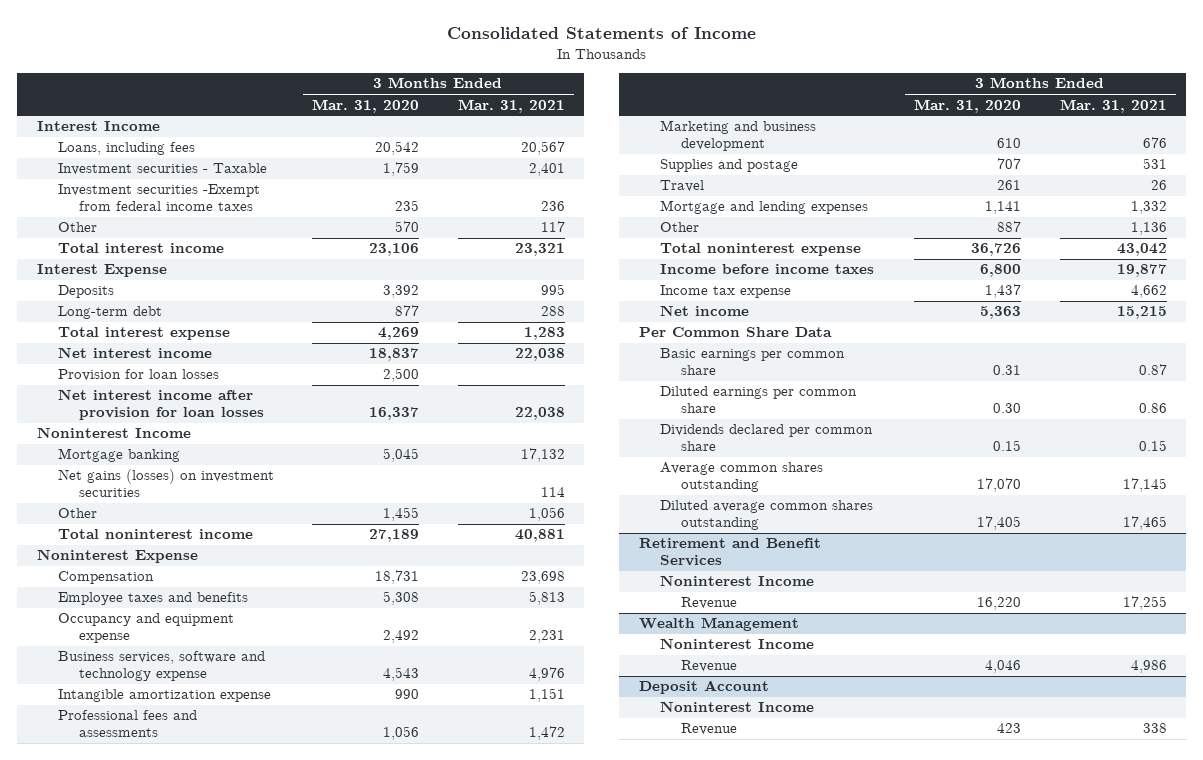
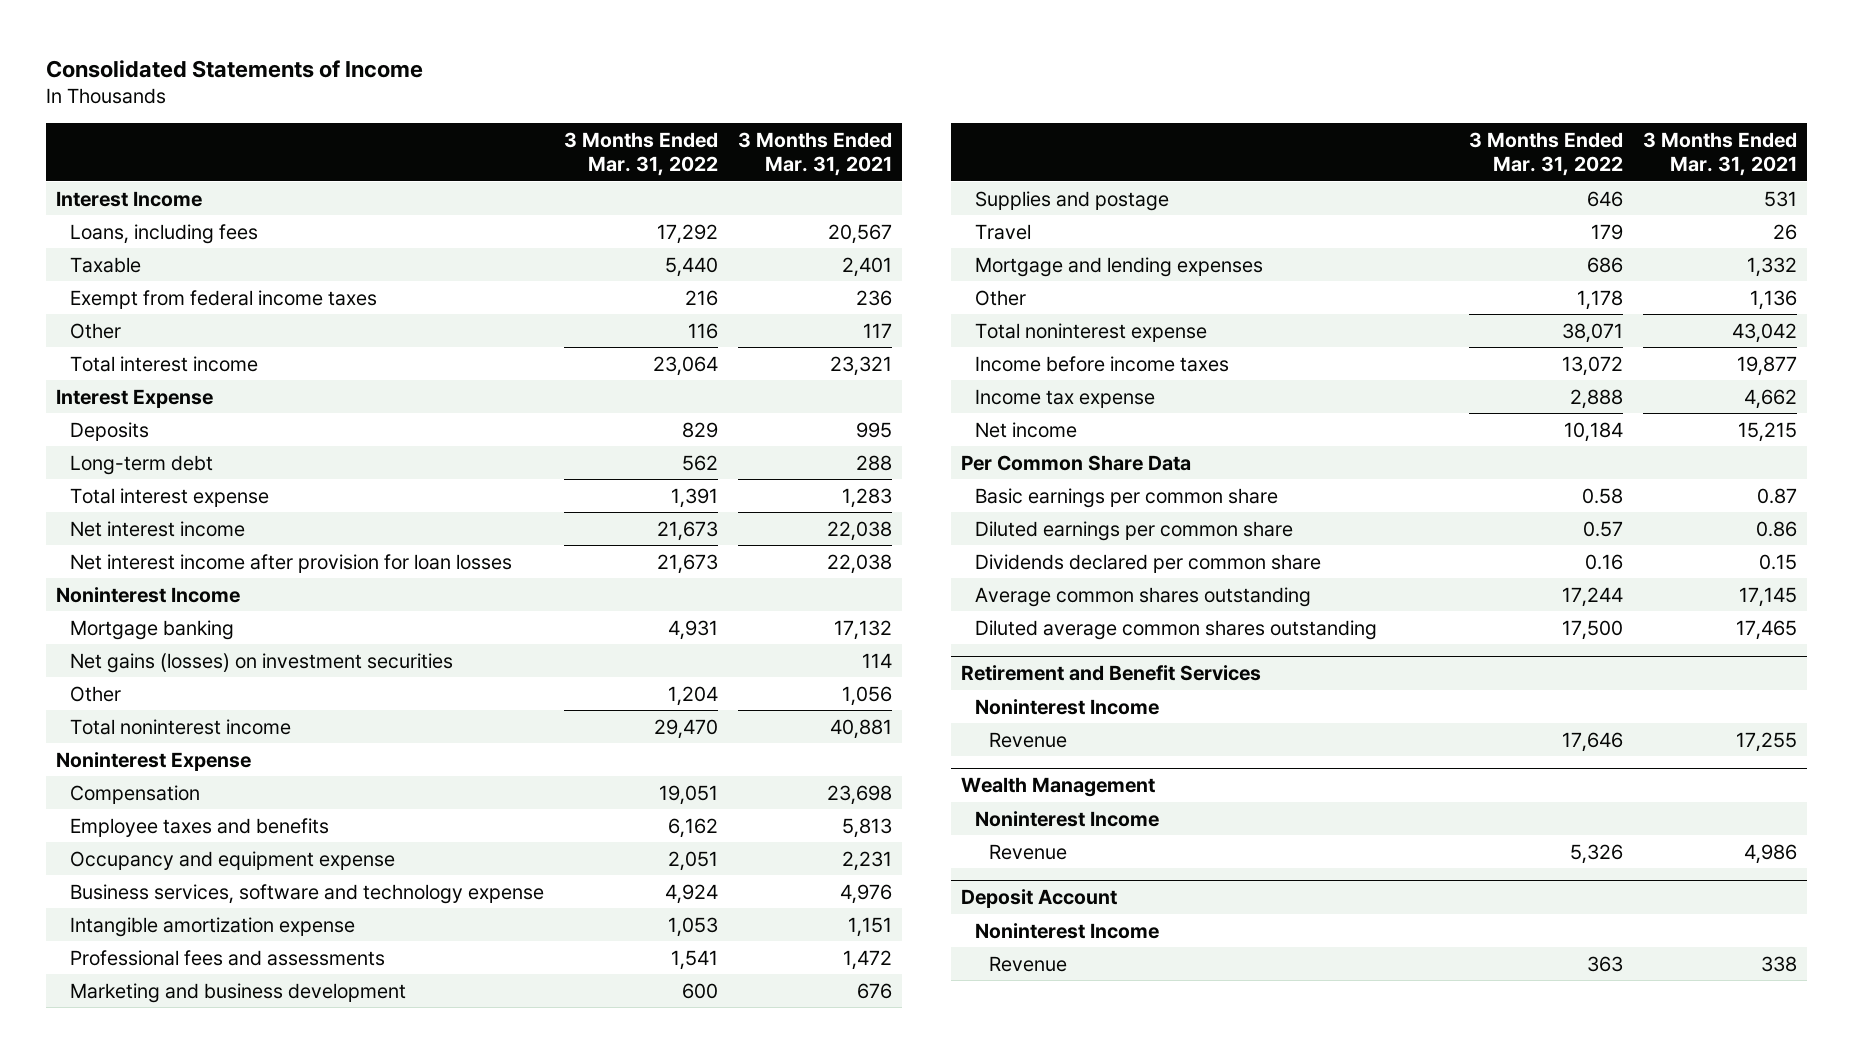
[312,98,420,113] Mar. 31, 2020 -> none
none -> [563,131,718,177] 3 Months Ended Mar. 31, 2022
[57,163,267,176] Investment securities - Taxable -> [69,256,141,273] Taxable
[57,184,260,212] Investment securities -Exempt from federal income taxes -> [69,289,377,309] Exempt from federal income taxes
[57,369,219,382] Provision for loan losses -> none

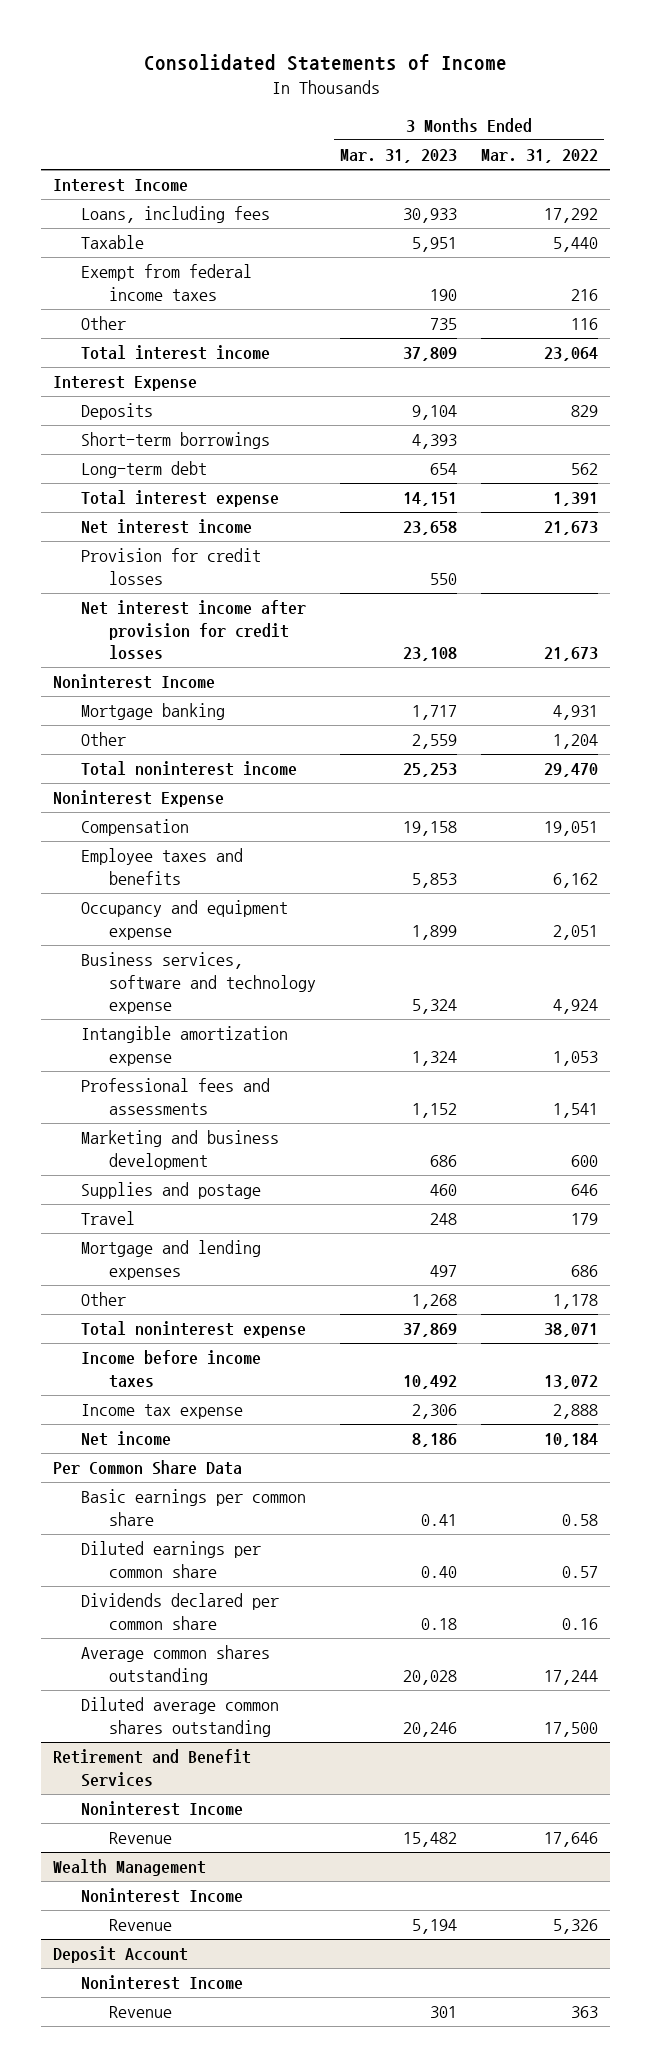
[737,131,892,177] 3 Months Ended Mar. 31, 2021 -> none
none -> [340,149,458,164] Mar. 31, 2023
none -> [81,432,271,450] Short-term borrowings
none -> [81,548,262,585] Provision for credit losses
[69,553,512,573] Net interest income after provision for loan losses -> [81,600,307,659] Net interest income after provision for credit losses
[69,652,453,673] Net gains (losses) on investment securities -> none

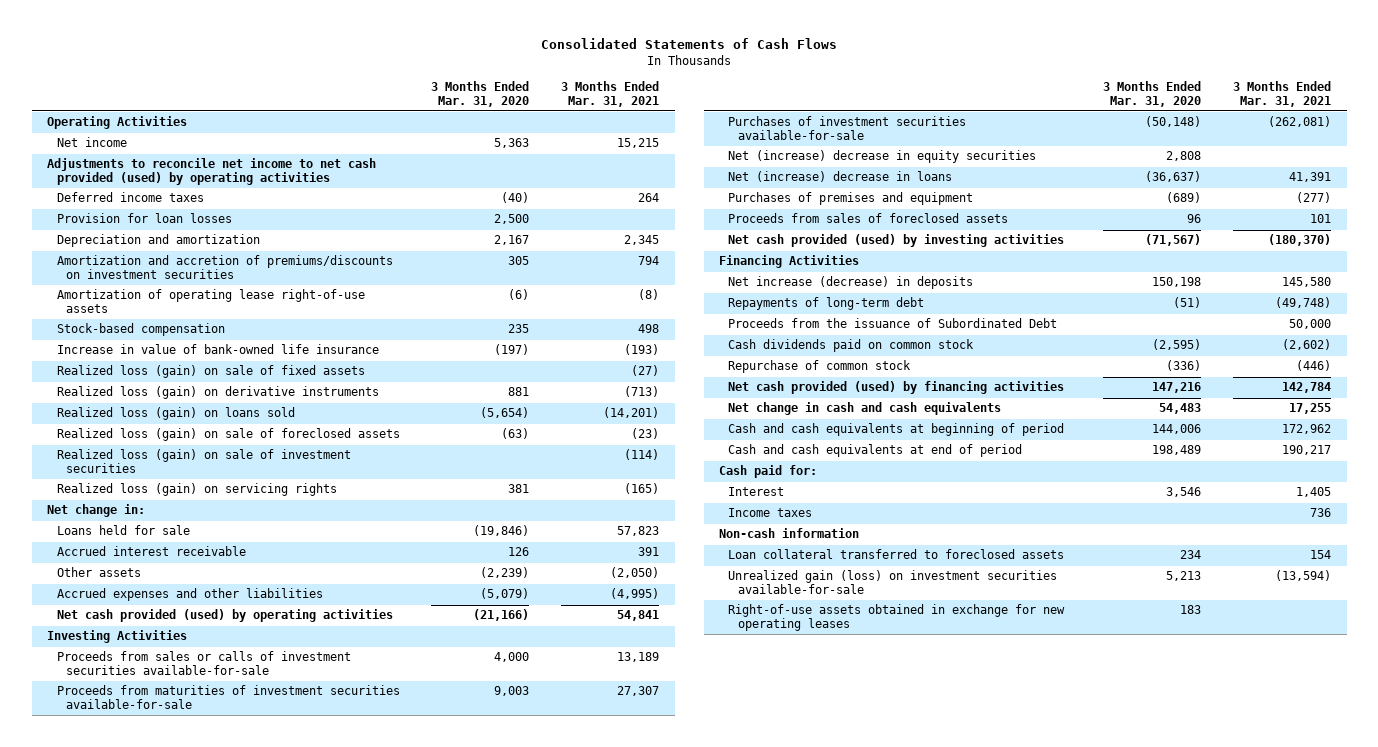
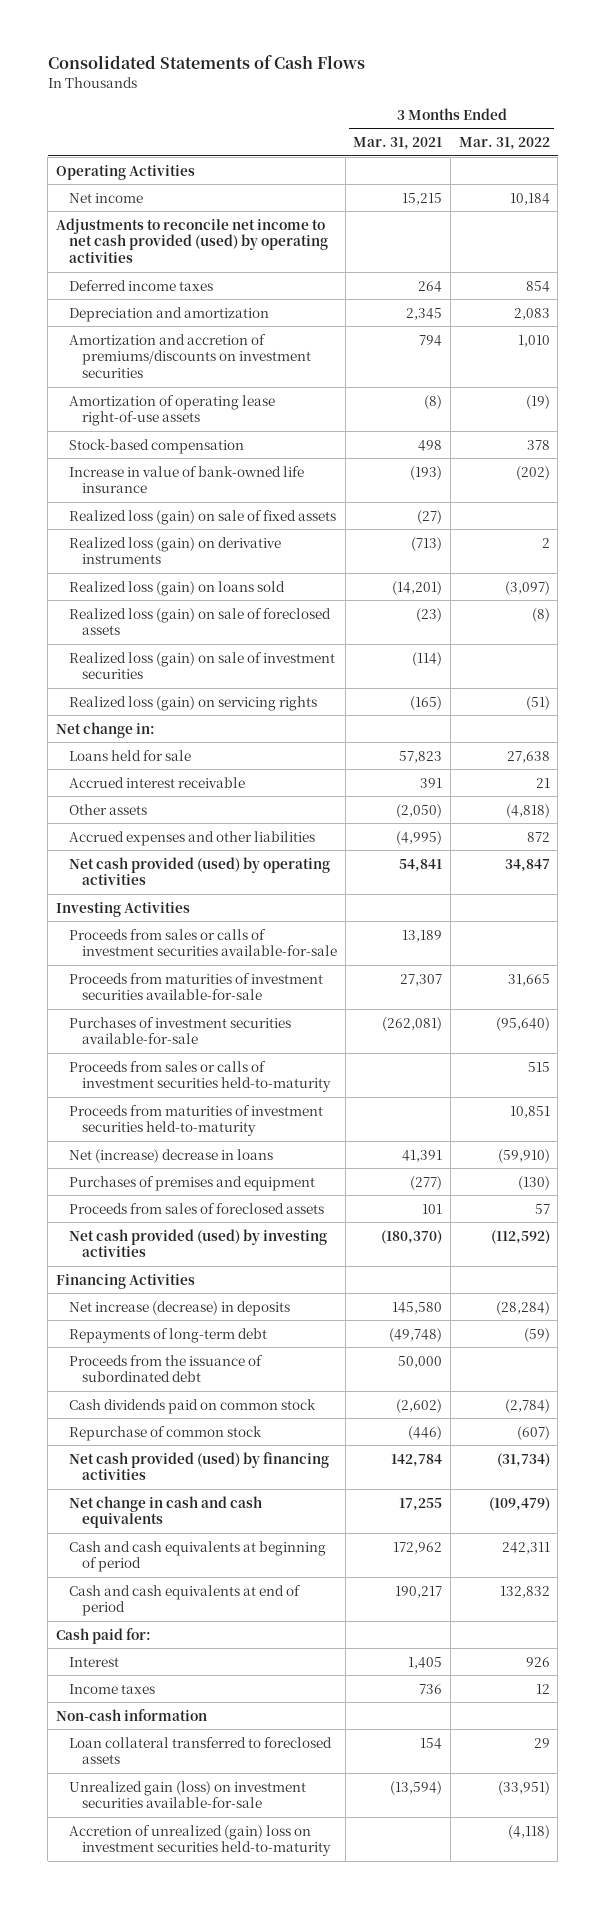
[431,80,530,107] 3 Months Ended Mar. 31, 2020 -> none
none -> [458,137,550,151] Mar. 31, 2022
[56,213,232,224] Provision for loan losses -> none
[728,150,1037,164] Net (increase) decrease in equity securities -> none
none -> [68,1060,331,1093] Proceeds from sales or calls of investment securities held-to-maturity
none -> [68,1104,323,1137] Proceeds from maturities of investment securities held-to-maturity
[728,318,1058,329] Proceeds from the issuance of Subordinated Debt -> [68,1354,263,1383] Proceeds from the issuance of subordinated debt
[728,604,1066,632] Right-of-use assets obtained in exchange for new operating leases -> none
none -> [68,1824,331,1857] Accretion of unrealized (gain) loss on investment securities held-to-maturity

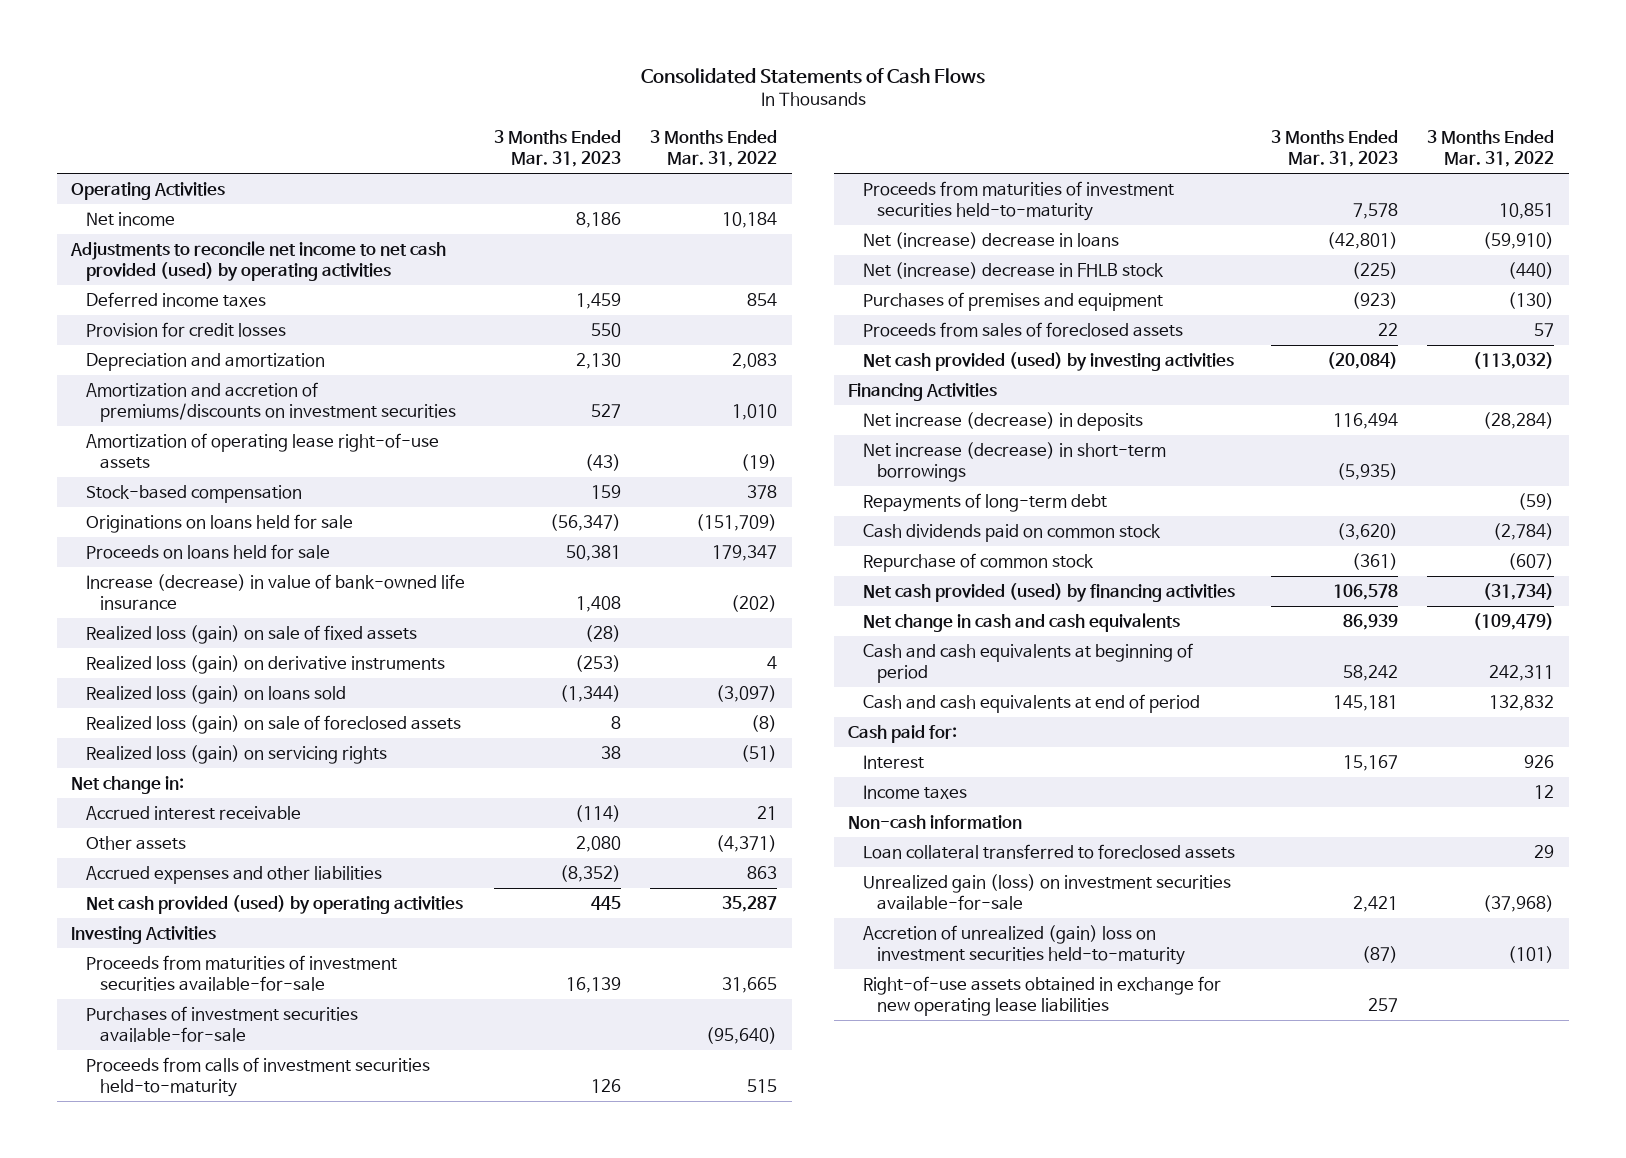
[353,137,443,151] Mar. 31, 2021 -> none
none -> [493,129,621,168] 3 Months Ended Mar. 31, 2023
none -> [85,322,286,338] Provision for credit losses
none -> [85,514,353,534] Originations on loans held for sale
none -> [85,544,330,560] Proceeds on loans held for sale
[68,465,304,494] Increase in value of bank-owned life insurance -> [85,574,465,611] Increase (decrease) in value of bank-owned life insurance
[541,537,550,548] 2 -> [767,656,778,670] 4
[68,651,335,680] Realized loss (gain) on sale of investment securities -> none
[68,749,191,761] Loans held for sale -> none
[505,803,550,818] (4,818) -> [716,835,778,853] (4,371)
[526,831,550,842] 872 -> [747,866,778,880] 863
[504,858,550,872] 34,847 -> [722,896,778,913] 35,287
[68,928,337,957] Proceeds from sales or calls of investment securities available-for-sale -> none
[68,1060,331,1093] Proceeds from sales or calls of investment securities held-to-maturity -> [85,1057,430,1098] Proceeds from calls of investment securities held-to-maturity
none -> [862,262,1164,280] Net (increase) decrease in FHLB stock
[490,1229,550,1244] (112,592) -> [1473,352,1555,370] (113,032)
none -> [862,442,1166,483] Net increase (decrease) in short-term borrowings
[68,1354,263,1383] Proceeds from the issuance of subordinated debt -> none
[497,1780,550,1795] (33,951) -> [1483,895,1555,913] (37,968)
[507,1824,550,1839] (4,118) -> [1508,946,1555,964] (101)
none -> [862,976,1221,1017] Right-of-use assets obtained in exchange for new operating lease liabilities

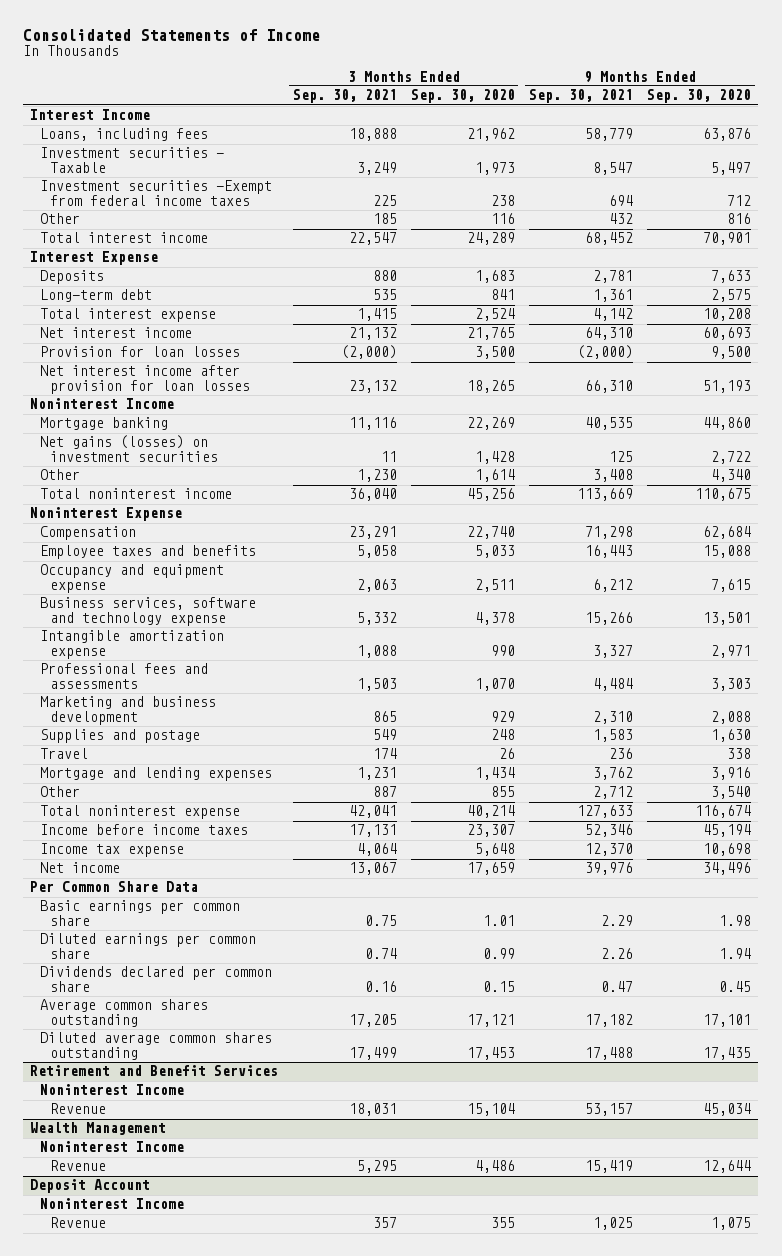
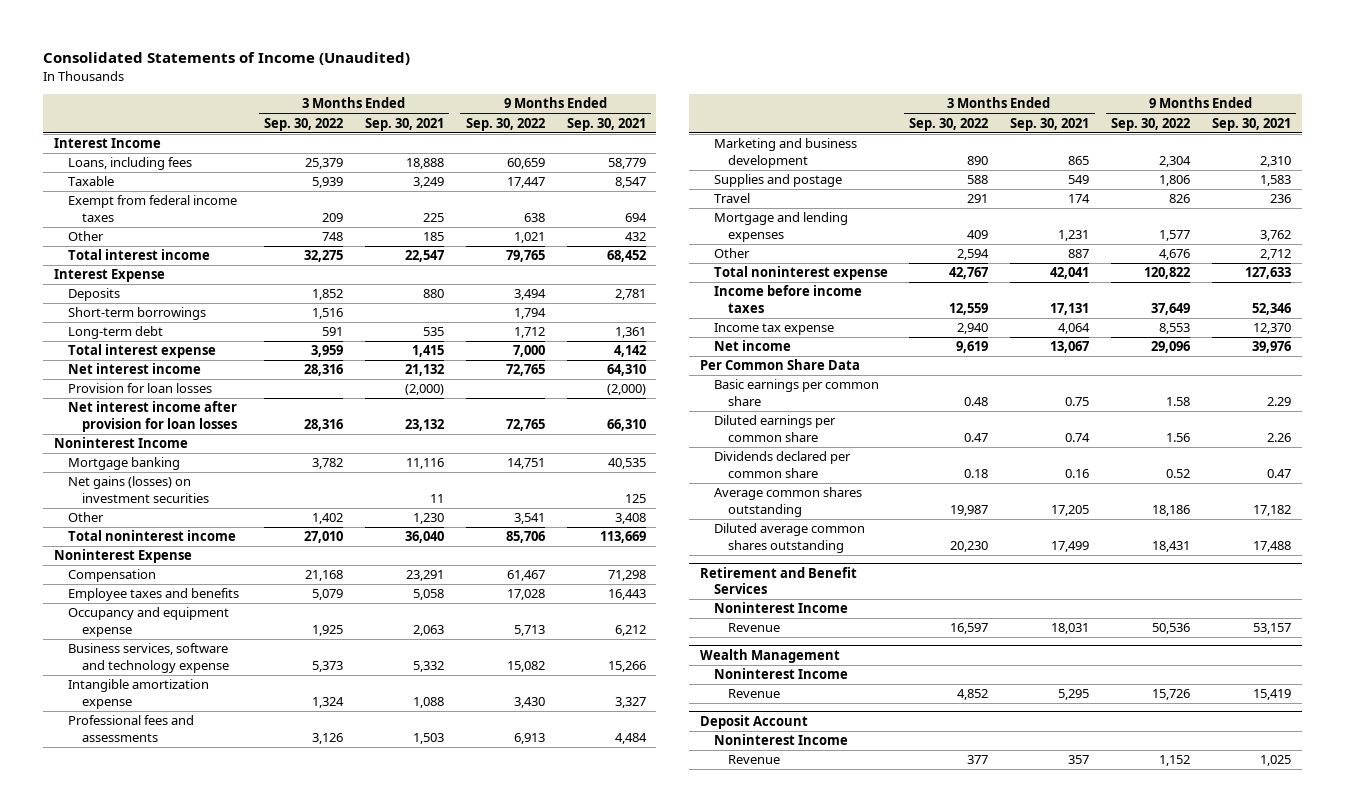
[23,28,321,41] Consolidated Statements of Income -> [43,52,411,66] Consolidated Statements of Income (Unaudited)
[410,89,515,104] Sep. 30, 2020 -> none
[647,89,752,104] Sep. 30, 2020 -> none
none -> [264,117,344,131] Sep. 30, 2022
none -> [465,117,545,131] Sep. 30, 2022
[40,147,225,174] Investment securities - Taxable -> [68,176,115,187] Taxable
[40,180,273,207] Investment securities -Exempt from federal income taxes -> [68,195,238,222] Exempt from federal income taxes
none -> [68,307,207,321] Short-term borrowings

